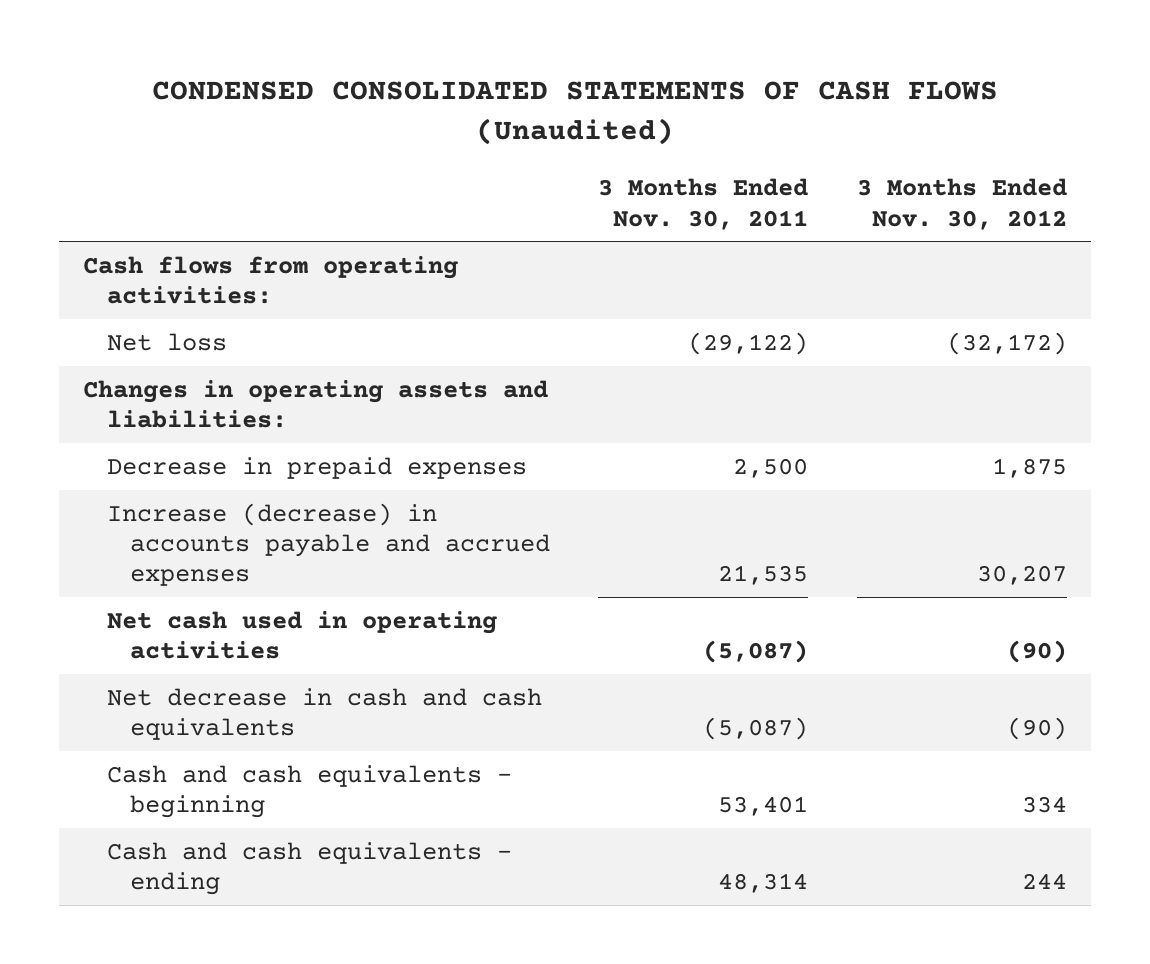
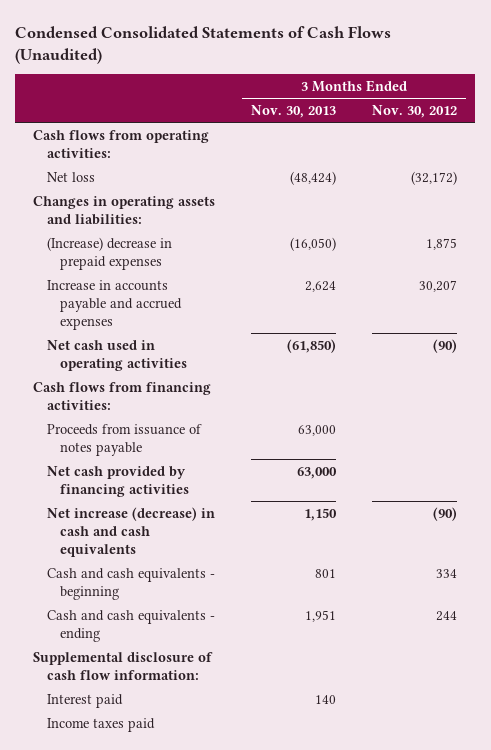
[152,80,999,145] CONDENSED CONSOLIDATED STATEMENTS OF CASH FLOWS (Unaudited) -> [15,25,392,64] Condensed Consolidated Statements of Cash Flows (Unaudited)
[598,178,809,230] 3 Months Ended Nov. 30, 2011 -> none
none -> [251,104,337,118] Nov. 30, 2013
[106,456,527,479] Decrease in prepaid expenses -> [46,236,172,270] (Increase) decrease in prepaid expenses
[106,502,551,587] Increase (decrease) in accounts payable and accrued expenses -> [46,279,183,331] Increase in accounts payable and accrued expenses
none -> [33,381,212,410] Cash flows from financing activities:
none -> [46,423,202,456] Proceeds from issuance of notes payable
none -> [46,465,190,497] Net cash provided by financing activities
[106,687,542,740] Net decrease in cash and cash equivalents -> [46,506,215,558] Net increase (decrease) in cash and cash equivalents
none -> [33,651,214,680] Supplemental disclosure of cash flow information:
none -> [46,693,123,708] Interest paid
none -> [46,717,155,732] Income taxes paid

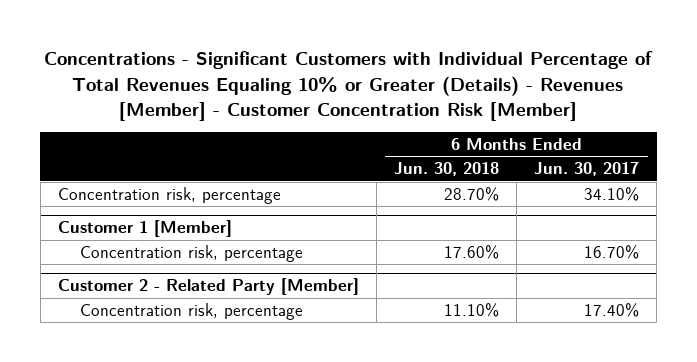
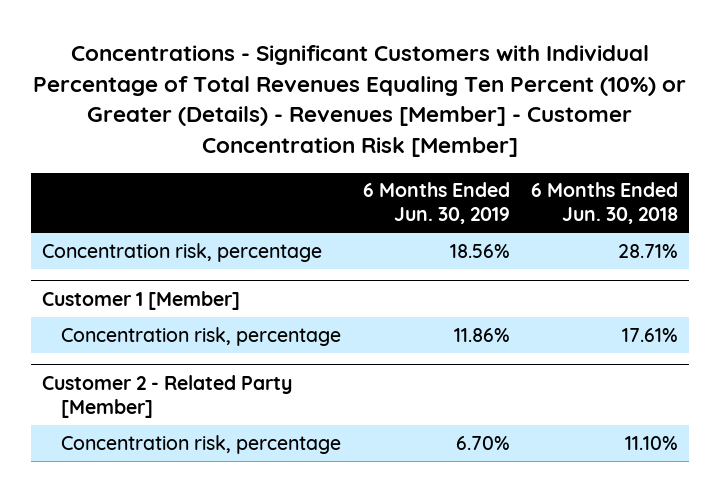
[44,51,654,121] Concentrations - Significant Customers with Individual Percentage of Total Revenues Equaling 10% or Greater (Details) - Revenues [Member] - Customer Concentration Risk [Member] -> [33,45,687,157] Concentrations - Significant Customers with Individual Percentage of Total Revenues Equaling Ten Percent (10%) or Greater (Details) - Revenues [Member] - Customer Concentration Risk [Member]
[534,162,640,177] Jun. 30, 2017 -> none
none -> [362,182,510,225] 6 Months Ended Jun. 30, 2019
[443,186,499,201] 28.70% -> [618,243,679,258] 28.71%
[443,244,499,259] 17.60% -> [622,327,679,342] 17.61%

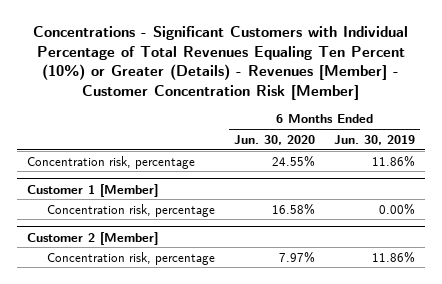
[531,182,679,225] 6 Months Ended Jun. 30, 2018 -> none
none -> [233,134,315,145] Jun. 30, 2020
[449,243,510,258] 18.56% -> [372,154,416,167] 11.86%
none -> [46,203,215,217] Concentration risk, percentage
none -> [26,231,158,245] Customer 2 [Member]
[41,374,292,418] Customer 2 - Related Party [Member] -> none
[60,434,341,454] Concentration risk, percentage -> none

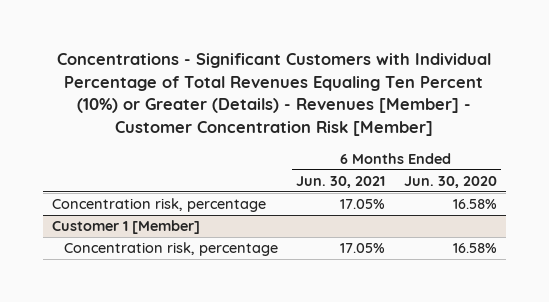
[334,134,416,145] Jun. 30, 2019 -> none
none -> [296,175,386,188] Jun. 30, 2021
[271,154,315,167] 24.55% -> [452,199,497,210] 16.58%
[26,231,158,245] Customer 2 [Member] -> none
[46,251,215,265] Concentration risk, percentage -> none

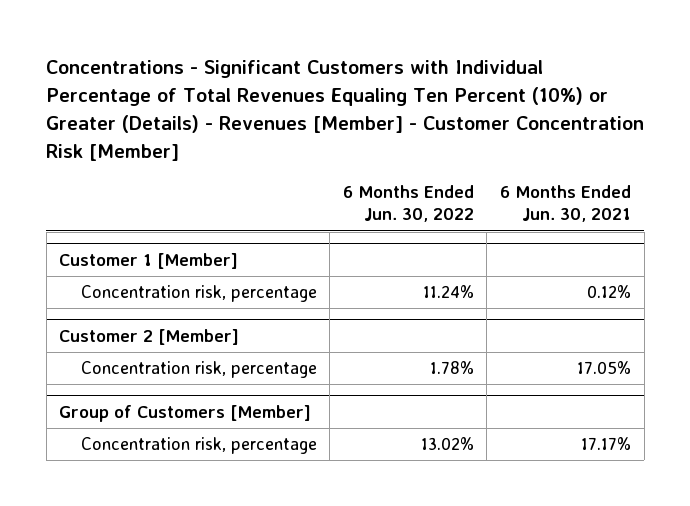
[403,175,497,188] Jun. 30, 2020 -> none
none -> [342,184,474,223] 6 Months Ended Jun. 30, 2022
[51,198,266,213] Concentration risk, percentage -> none
none -> [80,285,317,303] Concentration risk, percentage
none -> [59,328,240,345] Customer 2 [Member]
none -> [59,404,312,422] Group of Customers [Member]
none -> [80,437,317,455] Concentration risk, percentage

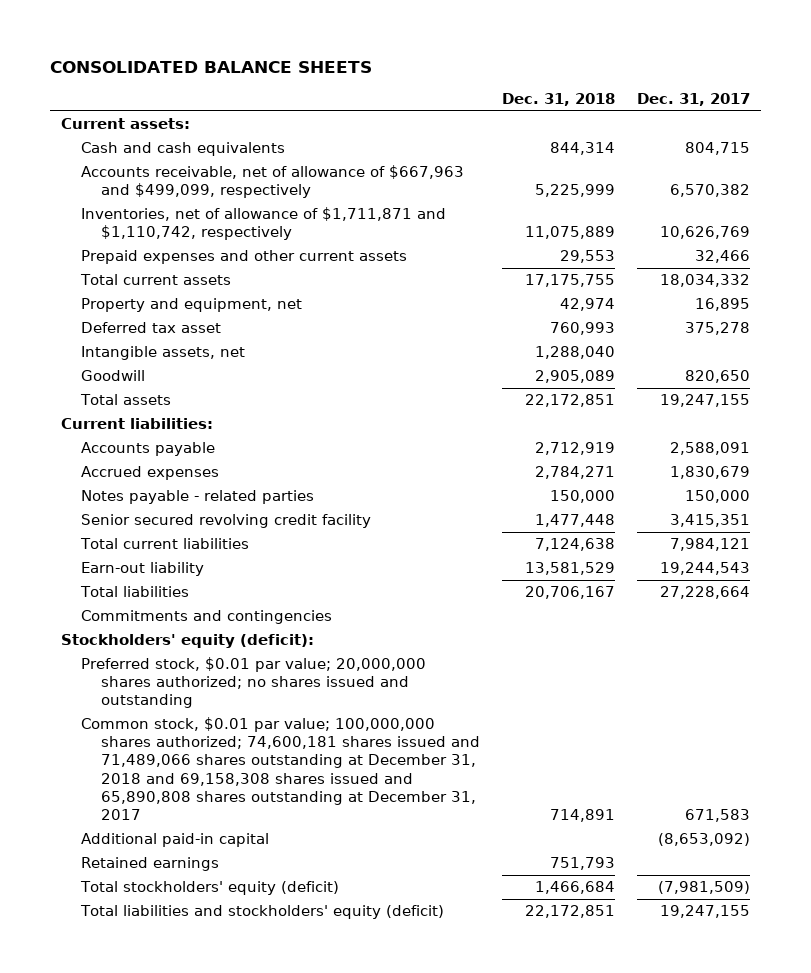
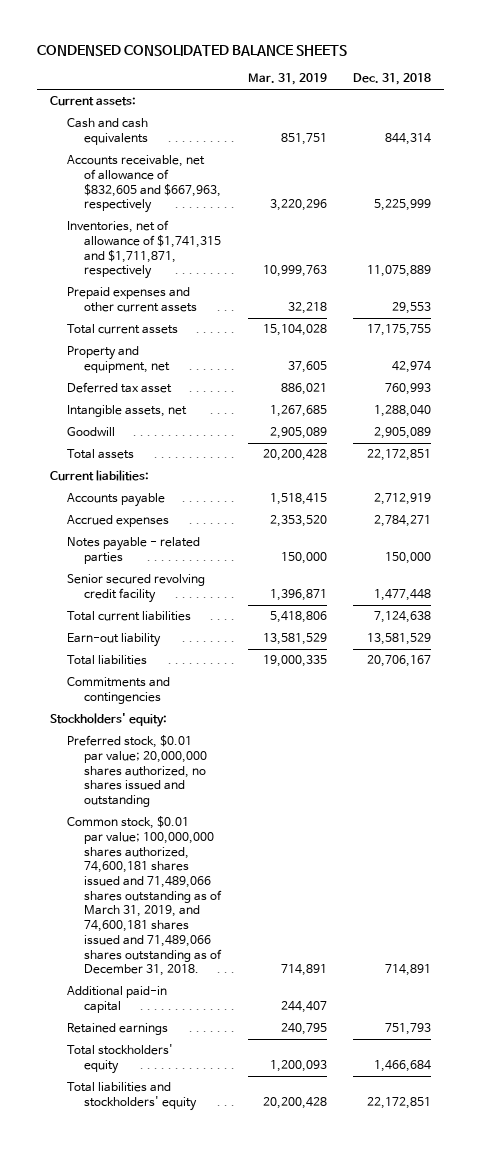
[50,60,373,73] CONSOLIDATED BALANCE SHEETS -> [36,45,347,57] CONDENSED CONSOLIDATED BALANCE SHEETS
[636,93,750,107] Dec. 31, 2017 -> none
none -> [247,73,327,86] Mar. 31, 2019
[81,165,465,199] Accounts receivable, net of allowance of $667,963 and $499,099, respectively -> [67,155,222,214] Accounts receivable, net of allowance of $832,605 and $667,963, respectively
[81,207,447,241] Inventories, net of allowance of $1,711,871 and $1,110,742, respectively -> [67,220,222,280] Inventories, net of allowance of $1,741,315 and $1,711,871, respectively
[60,634,314,649] Stockholders' equity (deficit): -> [49,713,167,728] Stockholders' equity:
[81,657,427,709] Preferred stock, $0.01 par value; 20,000,000 shares authorized; no shares issued and outstanding -> [67,735,208,808] Preferred stock, $0.01 par value; 20,000,000 shares authorized, no shares issued and outstanding
[81,717,481,821] Common stock, $0.01 par value; 100,000,000 shares authorized; 74,600,181 shares issued and 71,489,066 shares outstanding at December 31, 2018 and 69,158,308 shares issued and 65,890,808 shares outstanding at December 31, 2017 -> [67,816,223,977] Common stock, $0.01 par value; 100,000,000 shares authorized, 74,600,181 shares issued and 71,489,066 shares outstanding as of March 31, 2019, and 74,600,181 shares issued and 71,489,066 shares outstanding as of December 31, 2018.
[80,881,340,896] Total stockholders' equity (deficit) -> [67,1044,174,1074] Total stockholders' equity
[80,905,445,920] Total liabilities and stockholders' equity (deficit) -> [67,1082,198,1111] Total liabilities and stockholders' equity

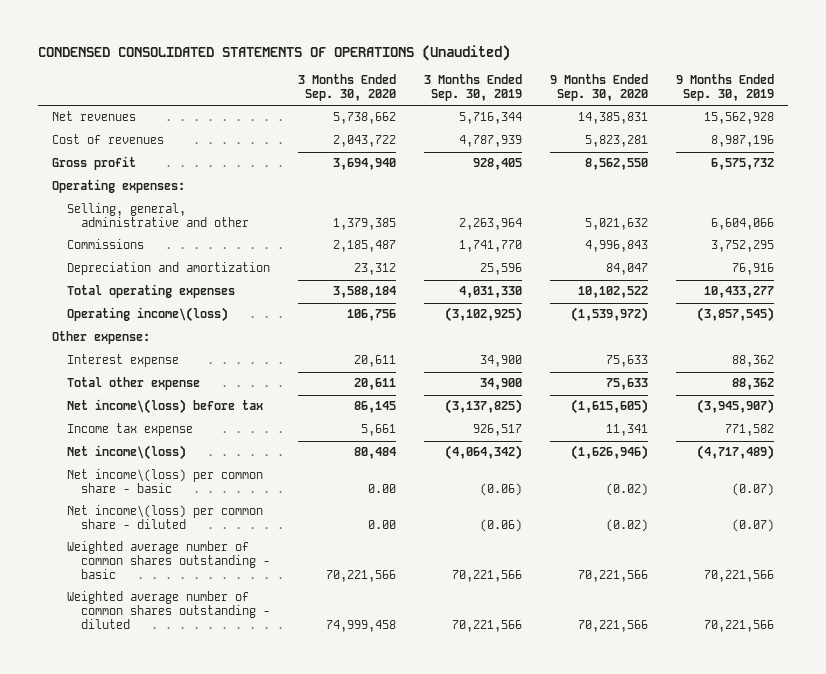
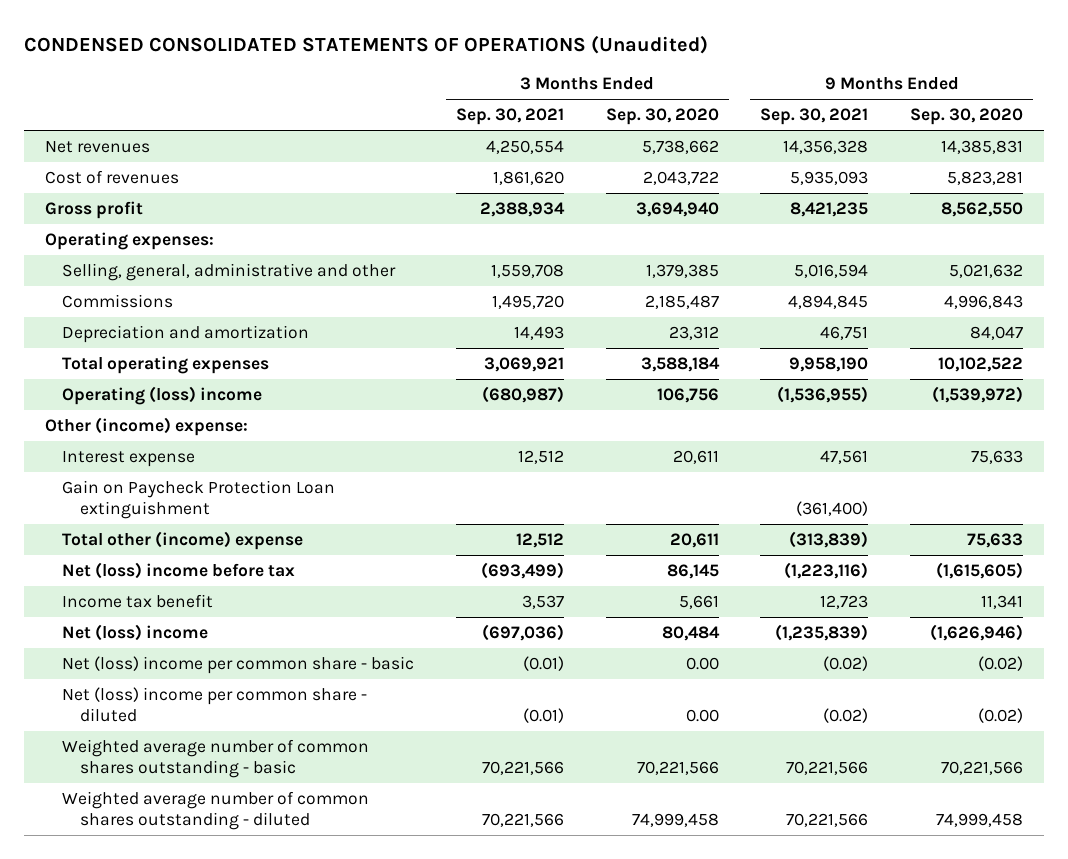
[423,74,522,102] 3 Months Ended Sep. 30, 2019 -> none
[675,74,774,102] 9 Months Ended Sep. 30, 2019 -> none
none -> [455,108,564,126] Sep. 30, 2021
none -> [760,108,869,126] Sep. 30, 2021
[66,307,228,323] Operating income\(loss) -> [62,385,263,405] Operating (loss) income
[52,331,151,345] Other expense: -> [44,416,248,436] Other (income) expense:
none -> [62,479,336,519] Gain on Paycheck Protection Loan extinguishment
[66,377,200,391] Total other expense -> [62,530,304,550] Total other (income) expense
[66,399,263,415] Net income\(loss) before tax -> [62,561,296,579] Net (loss) income before tax
[66,423,193,437] Income tax expense -> [62,593,214,608] Income tax benefit
[66,445,186,461] Net income\(loss) -> [62,623,209,641] Net (loss) income
[66,469,263,494] Net income\(loss) per common share - basic -> [62,655,415,674] Net (loss) income per common share - basic
[66,505,263,530] Net income\(loss) per common share - diluted -> [62,686,368,722] Net (loss) income per common share - diluted
[577,620,648,633] 70,221,566 -> [935,812,1023,827] 74,999,458

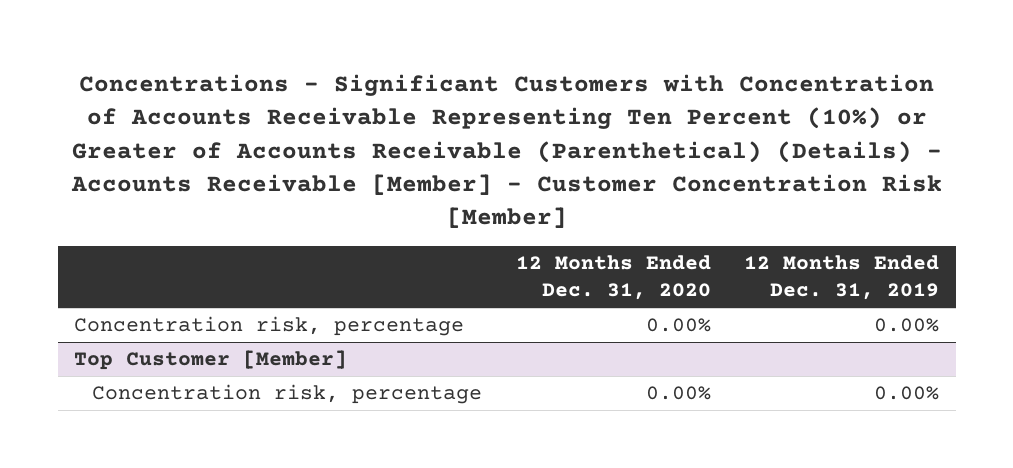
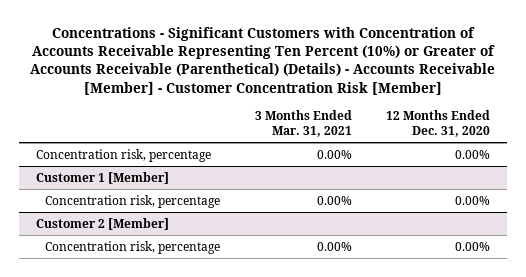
[743,254,939,301] 12 Months Ended Dec. 31, 2019 -> none
none -> [254,110,352,137] 3 Months Ended Mar. 31, 2021
[74,350,348,371] Top Customer [Member] -> [36,171,170,184] Customer 1 [Member]
none -> [36,217,170,230] Customer 2 [Member]
none -> [45,240,221,254] Concentration risk, percentage

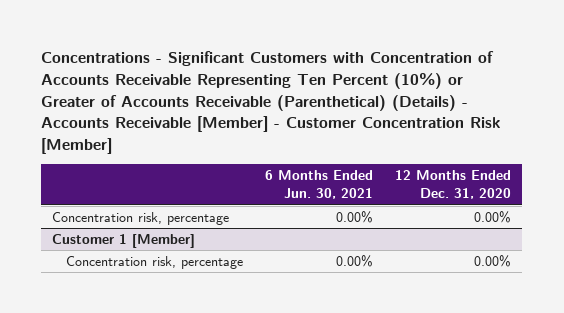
[254,110,352,137] 3 Months Ended Mar. 31, 2021 -> none
none -> [264,170,373,200] 6 Months Ended Jun. 30, 2021
[36,217,170,230] Customer 2 [Member] -> none
[45,240,221,254] Concentration risk, percentage -> none

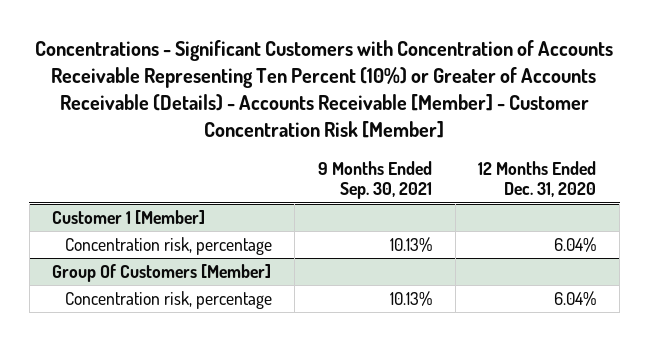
[41,51,501,155] Concentrations - Significant Customers with Concentration of Accounts Receivable Representing Ten Percent (10%) or Greater of Accounts Receivable (Parenthetical) (Details) - Accounts Receivable [Member] - Customer Concentration Risk [Member] -> [35,40,614,139] Concentrations - Significant Customers with Concentration of Accounts Receivable Representing Ten Percent (10%) or Greater of Accounts Receivable (Details) - Accounts Receivable [Member] - Customer Concentration Risk [Member]
[264,170,373,200] 6 Months Ended Jun. 30, 2021 -> none
none -> [318,160,433,200] 9 Months Ended Sep. 30, 2021
[52,211,230,225] Concentration risk, percentage -> none
[474,254,512,267] 0.00% -> [554,236,597,252] 6.04%
none -> [52,263,272,282] Group Of Customers [Member]
none -> [64,290,272,309] Concentration risk, percentage

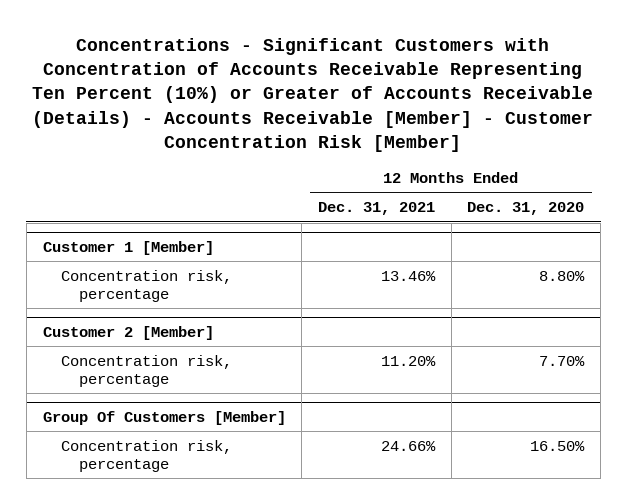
[318,160,433,200] 9 Months Ended Sep. 30, 2021 -> none
none -> [317,202,435,216] Dec. 31, 2021
[554,236,597,252] 6.04% -> [539,270,586,281] 8.80%
none -> [42,325,214,340] Customer 2 [Member]
none -> [61,354,233,387] Concentration risk, percentage
[554,290,597,306] 6.04% -> [530,440,586,451] 16.50%

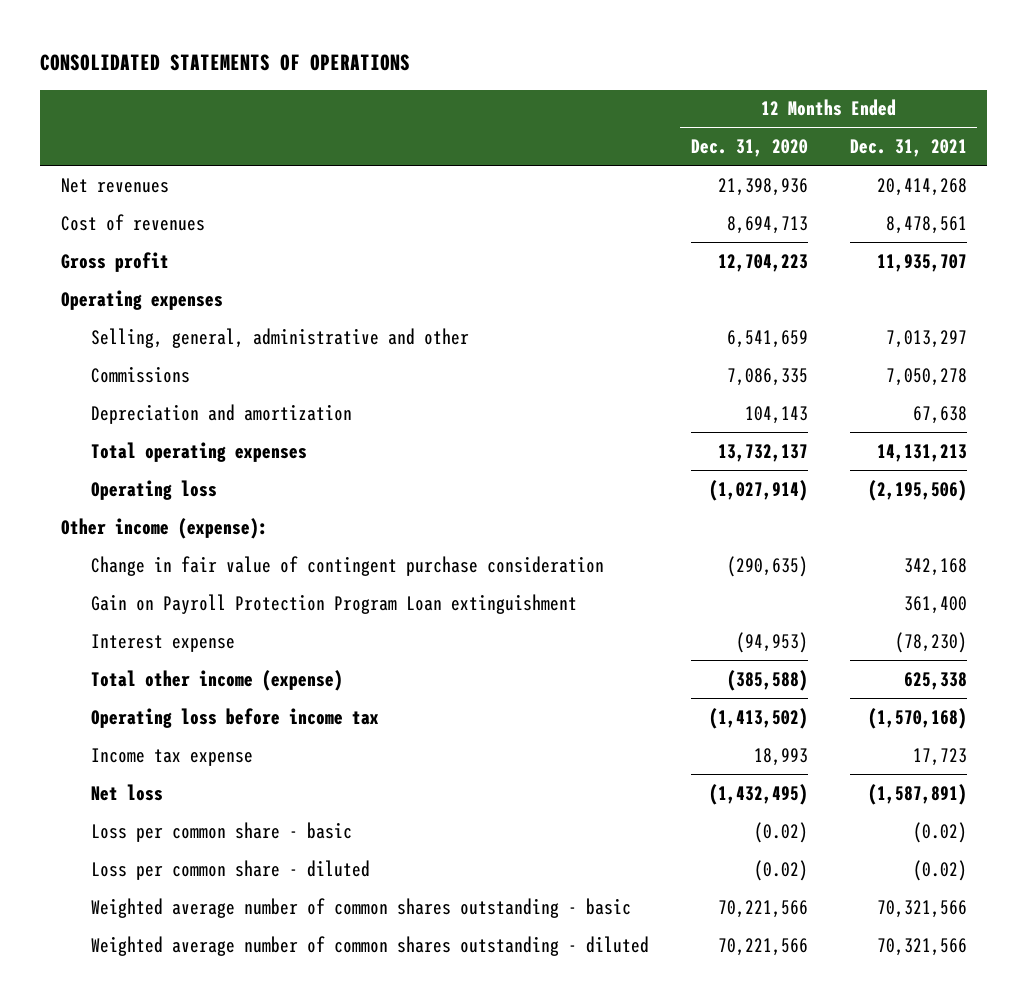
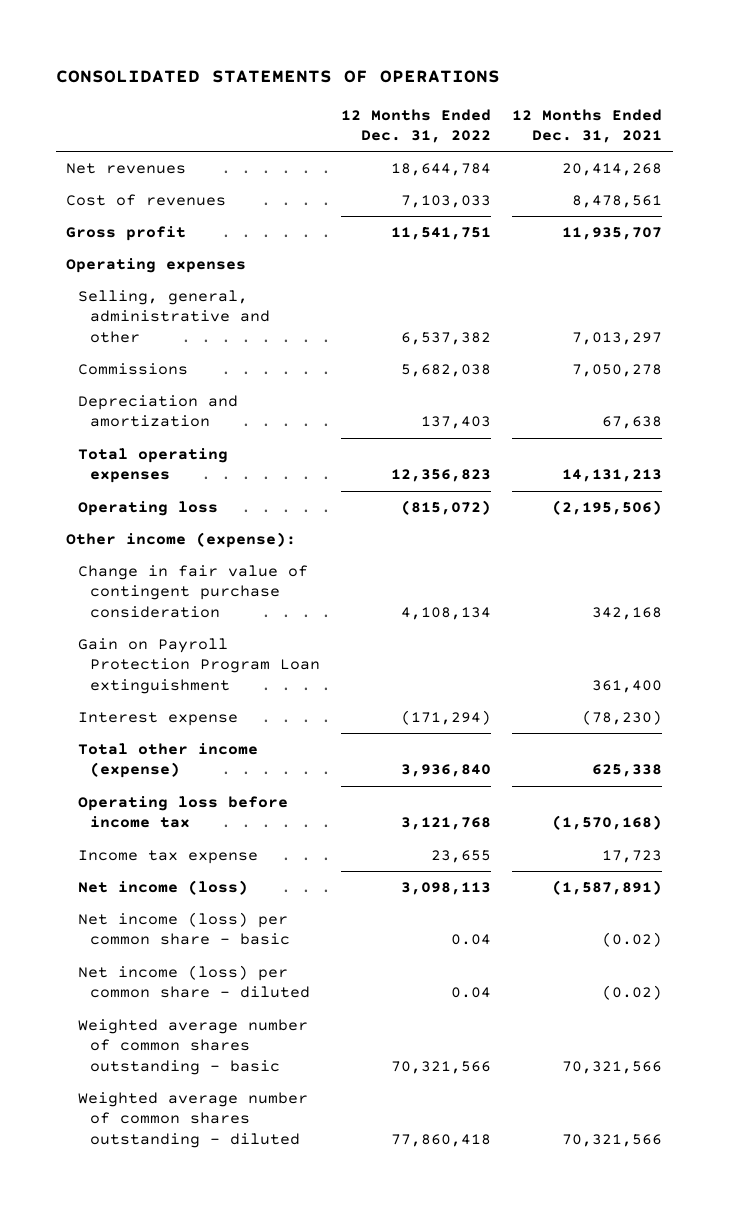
[690,139,808,158] Dec. 31, 2020 -> none
none -> [341,108,492,143] 12 Months Ended Dec. 31, 2022
[90,783,163,801] Net loss -> [78,880,249,896] Net income (loss)
[90,821,352,842] Loss per common share - basic -> [78,912,290,946] Net income (loss) per common share - basic
[90,859,370,880] Loss per common share - diluted -> [78,965,310,999] Net income (loss) per common share - diluted

